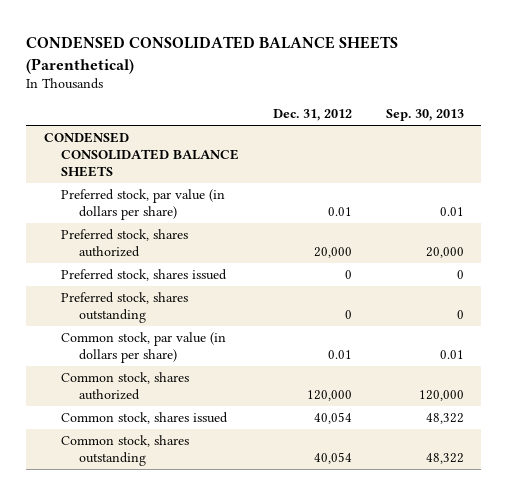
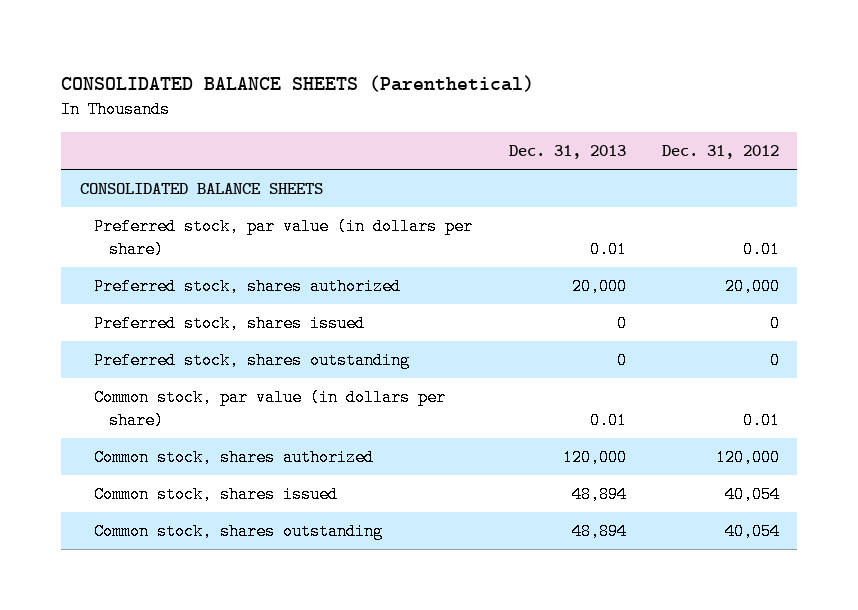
[26,36,399,74] CONDENSED CONSOLIDATED BALANCE SHEETS (Parenthetical) -> [61,74,535,92] CONSOLIDATED BALANCE SHEETS (Parenthetical)
[386,109,465,122] Sep. 30, 2013 -> none
none -> [508,145,626,160] Dec. 31, 2013
[43,132,240,177] CONDENSED CONSOLIDATED BALANCE SHEETS -> [79,183,323,195] CONSOLIDATED BALANCE SHEETS

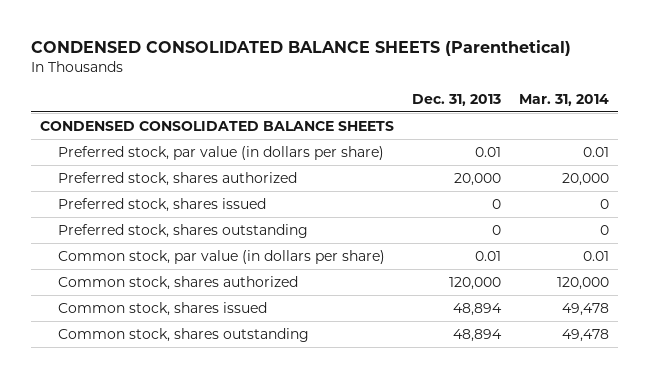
[61,74,535,92] CONSOLIDATED BALANCE SHEETS (Parenthetical) -> [31,39,572,56] CONDENSED CONSOLIDATED BALANCE SHEETS (Parenthetical)
[661,145,779,160] Dec. 31, 2012 -> none
none -> [518,93,609,106] Mar. 31, 2014
[79,183,323,195] CONSOLIDATED BALANCE SHEETS -> [39,120,394,131] CONDENSED CONSOLIDATED BALANCE SHEETS

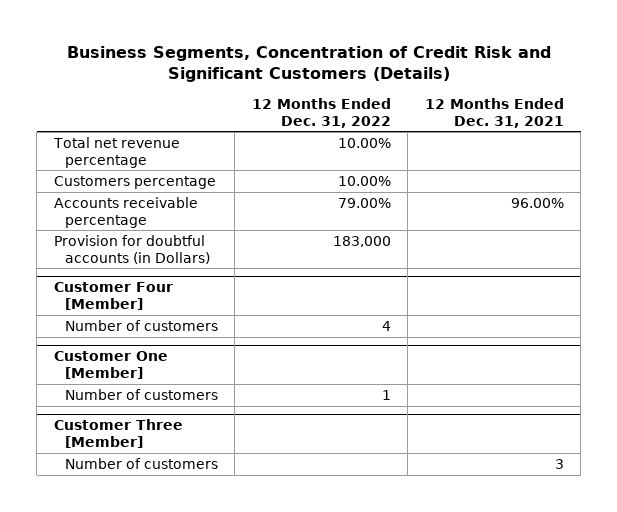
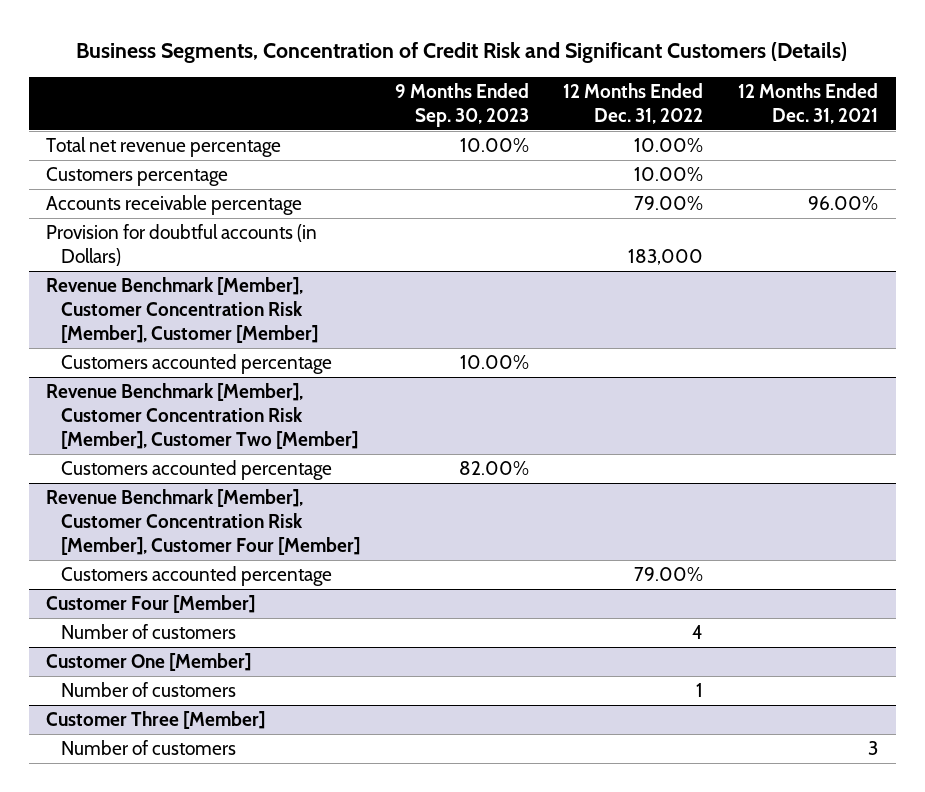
none -> [394,83,529,128] 9 Months Ended Sep. 30, 2023
none -> [46,277,318,344] Revenue Benchmark [Member], Customer Concentration Risk [Member], Customer [Member]
none -> [60,354,332,375] Customers accounted percentage
none -> [46,383,358,450] Revenue Benchmark [Member], Customer Concentration Risk [Member], Customer Two [Member]
none -> [60,460,332,481] Customers accounted percentage
none -> [46,489,360,556] Revenue Benchmark [Member], Customer Concentration Risk [Member], Customer Four [Member]
none -> [60,566,332,587] Customers accounted percentage

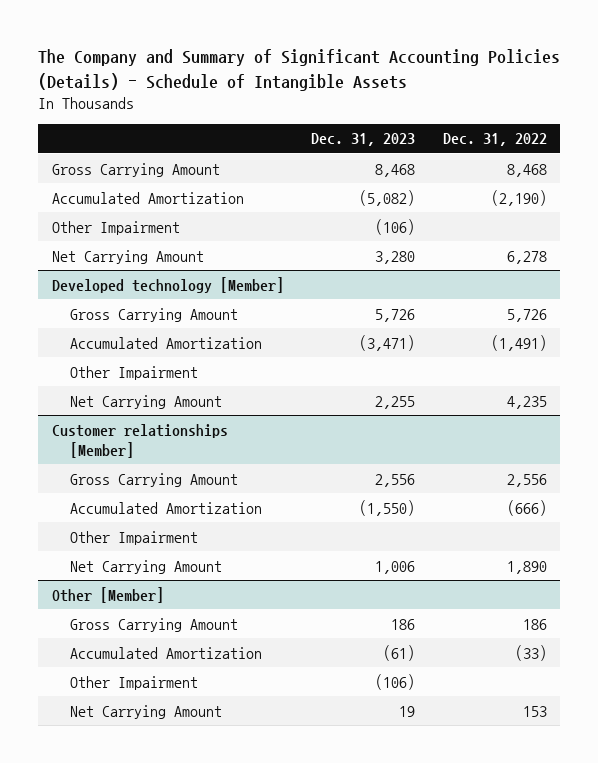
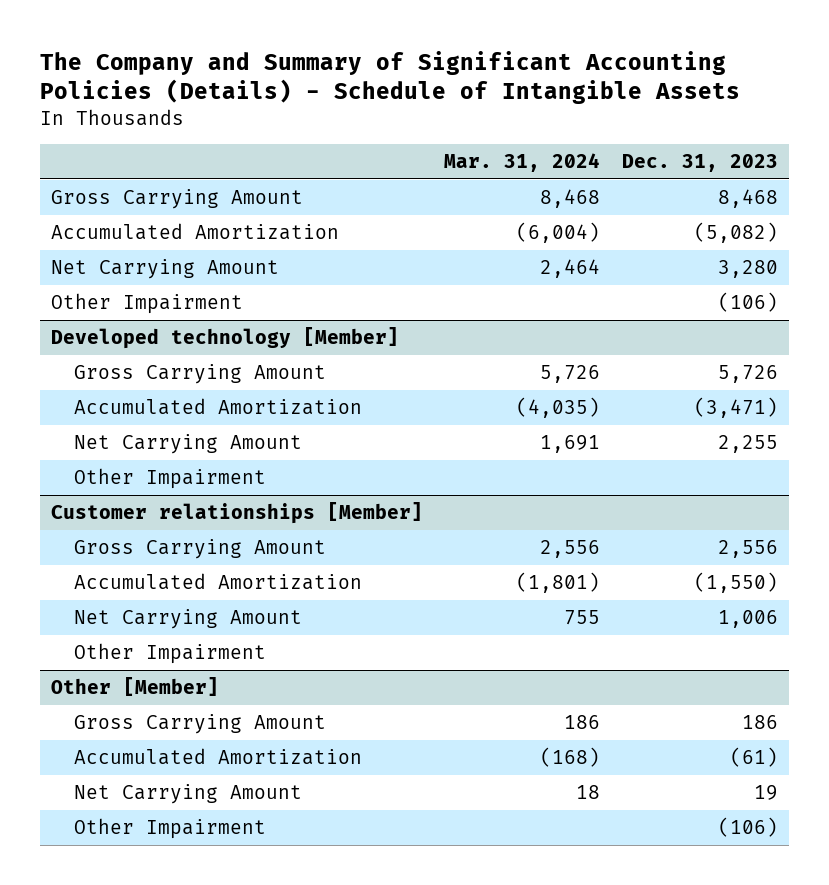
[442,133,547,147] Dec. 31, 2022 -> none
none -> [444,153,601,173] Mar. 31, 2024
[51,220,180,235] Other Impairment -> [50,293,243,315] Other Impairment
[69,365,198,380] Other Impairment -> [74,468,267,490] Other Impairment
[69,530,198,545] Other Impairment -> [74,643,267,665] Other Impairment
[69,675,198,690] Other Impairment -> [74,818,267,840] Other Impairment

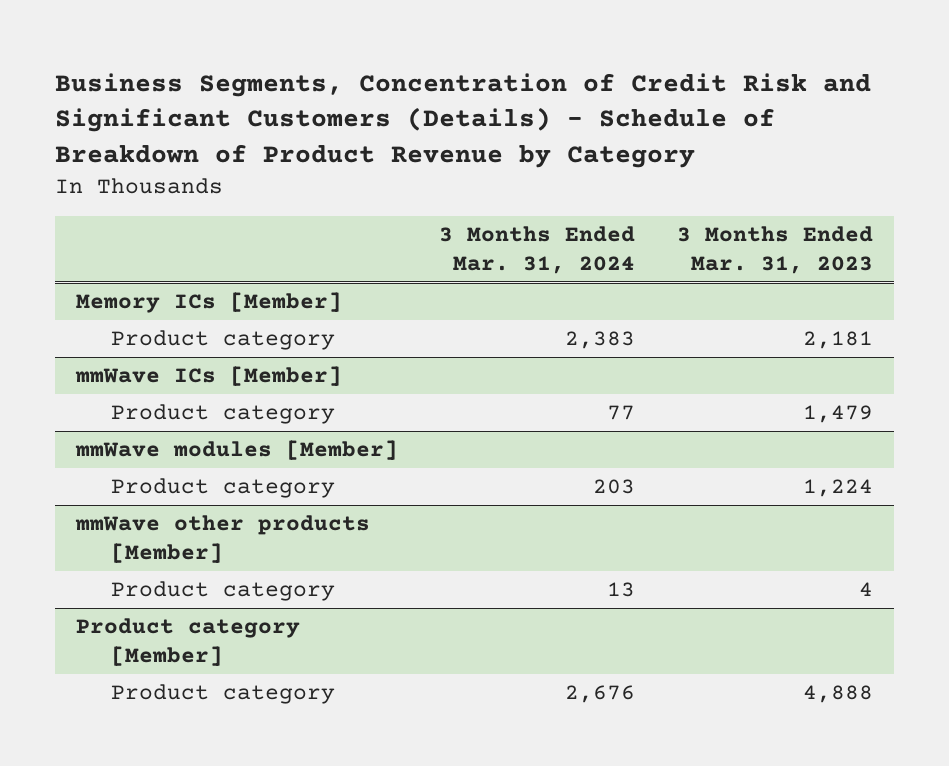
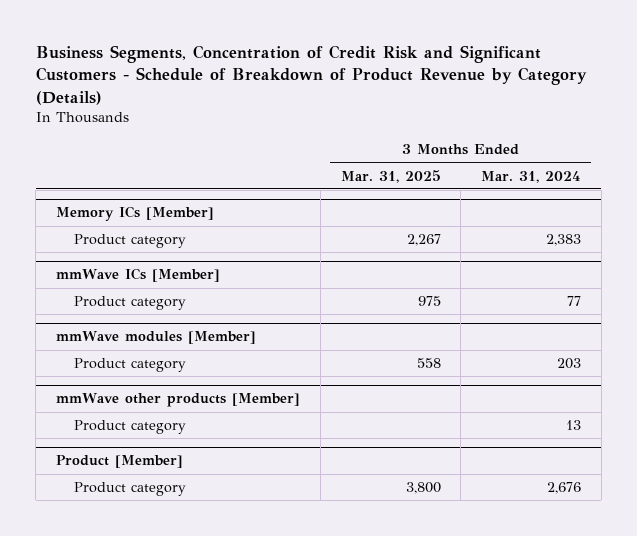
[55,72,872,168] Business Segments, Concentration of Credit Risk and Significant Customers (Details) - Schedule of Breakdown of Product Revenue by Category -> [35,45,587,105] Business Segments, Concentration of Credit Risk and Significant Customers - Schedule of Breakdown of Product Revenue by Category (Details)
[676,226,873,274] 3 Months Ended Mar. 31, 2023 -> none
none -> [340,169,441,183] Mar. 31, 2025
[75,618,300,666] Product category [Member] -> [56,455,184,469] Product [Member]

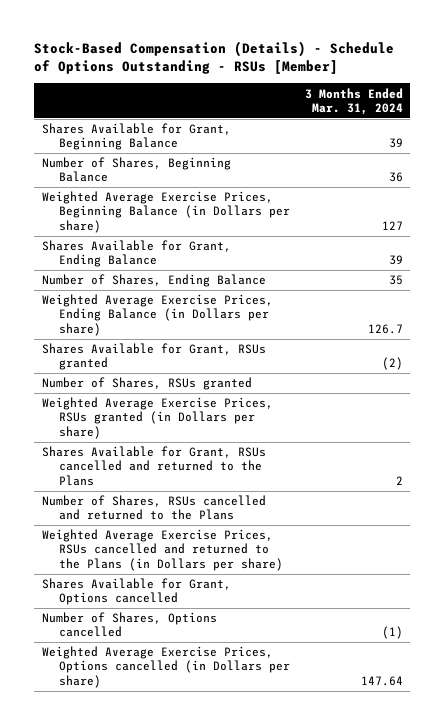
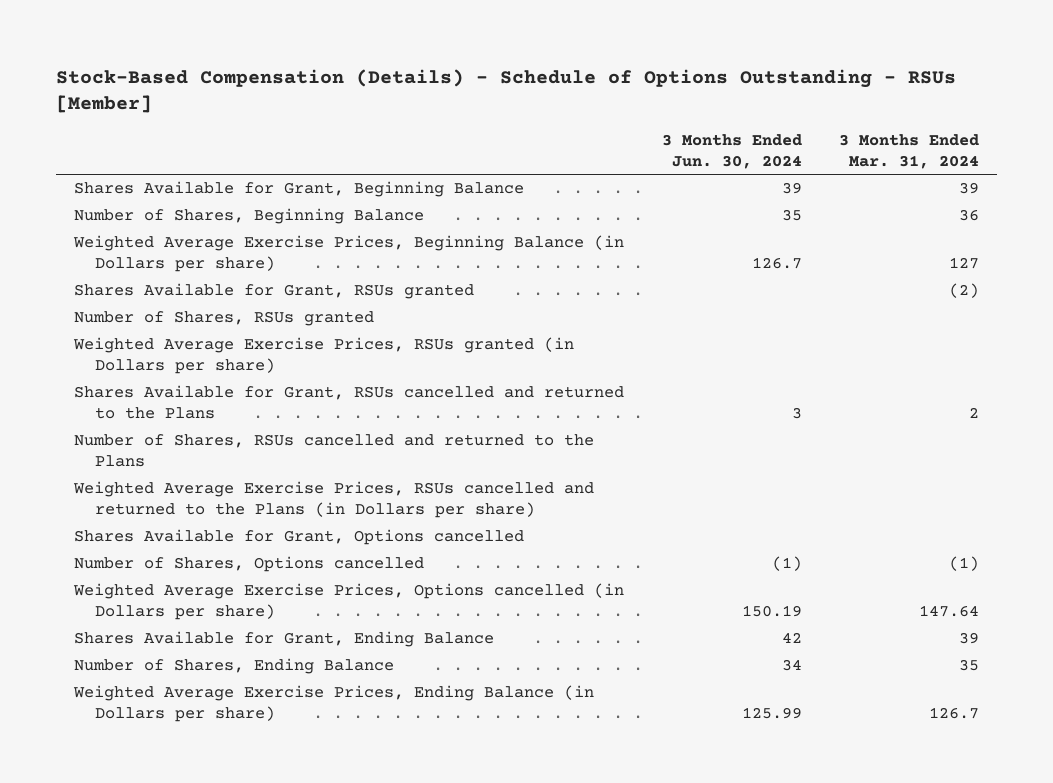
none -> [661,134,802,169] 3 Months Ended Jun. 30, 2024
[41,240,231,268] Shares Available for Grant, Ending Balance -> [74,631,495,648] Shares Available for Grant, Ending Balance
[41,274,266,288] Number of Shares, Ending Balance -> [74,658,395,675] Number of Shares, Ending Balance
[41,294,273,336] Weighted Average Exercise Prices, Ending Balance (in Dollars per share) -> [73,685,595,723] Weighted Average Exercise Prices, Ending Balance (in Dollars per share)

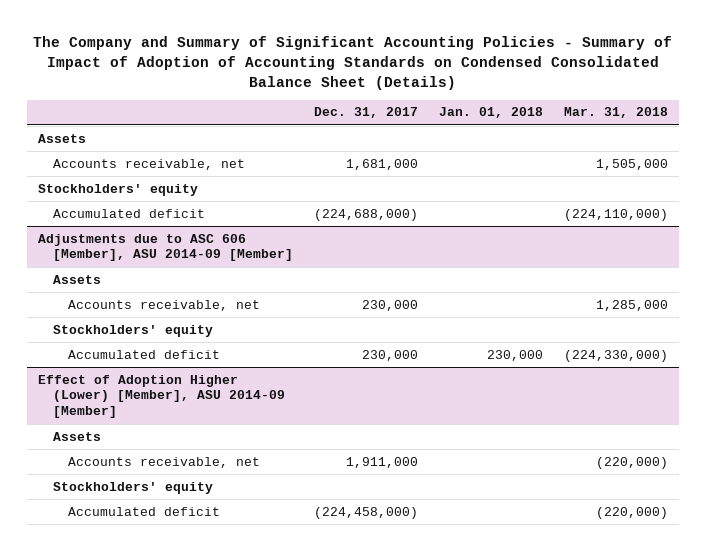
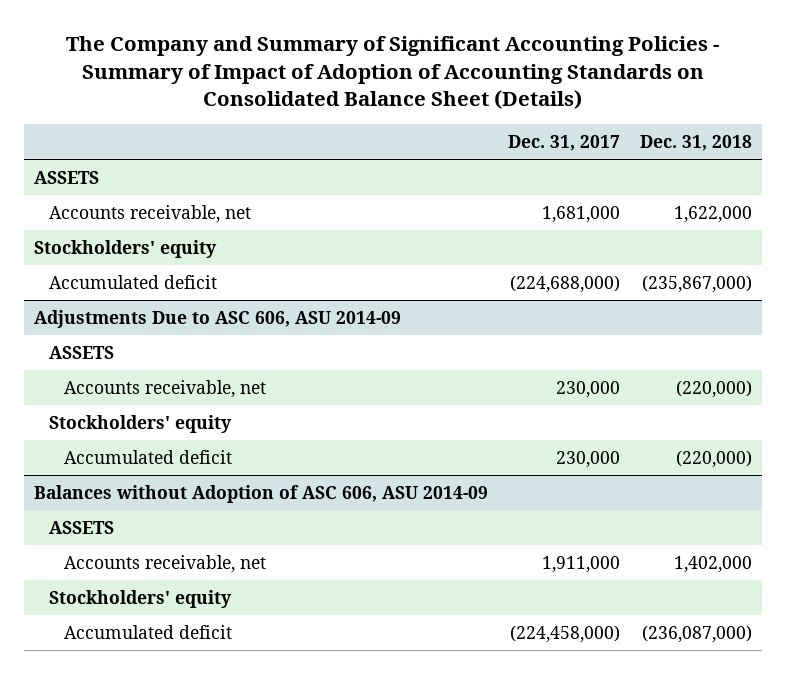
[33,36,673,90] The Company and Summary of Significant Accounting Policies - Summary of Impact of Adoption of Accounting Standards on Condensed Consolidated Balance Sheet (Details) -> [65,36,719,110] The Company and Summary of Significant Accounting Policies - Summary of Impact of Adoption of Accounting Standards on Consolidated Balance Sheet (Details)
[439,107,544,119] Jan. 01, 2018 -> none
[564,107,669,119] Mar. 31, 2018 -> none
none -> [639,135,752,152] Dec. 31, 2018
[37,133,86,143] Assets -> [33,170,99,184] ASSETS
[37,233,294,262] Adjustments due to ASC 606 [Member], ASU 2014-09 [Member] -> [33,309,401,328] Adjustments Due to ASC 606, ASU 2014-09
[53,274,102,284] Assets -> [48,345,114,359] ASSETS
[37,374,286,419] Effect of Adoption Higher (Lower) [Member], ASU 2014-09 [Member] -> none
none -> [33,484,488,503] Balances without Adoption of ASC 606, ASU 2014-09
[53,431,102,441] Assets -> [48,520,114,534] ASSETS

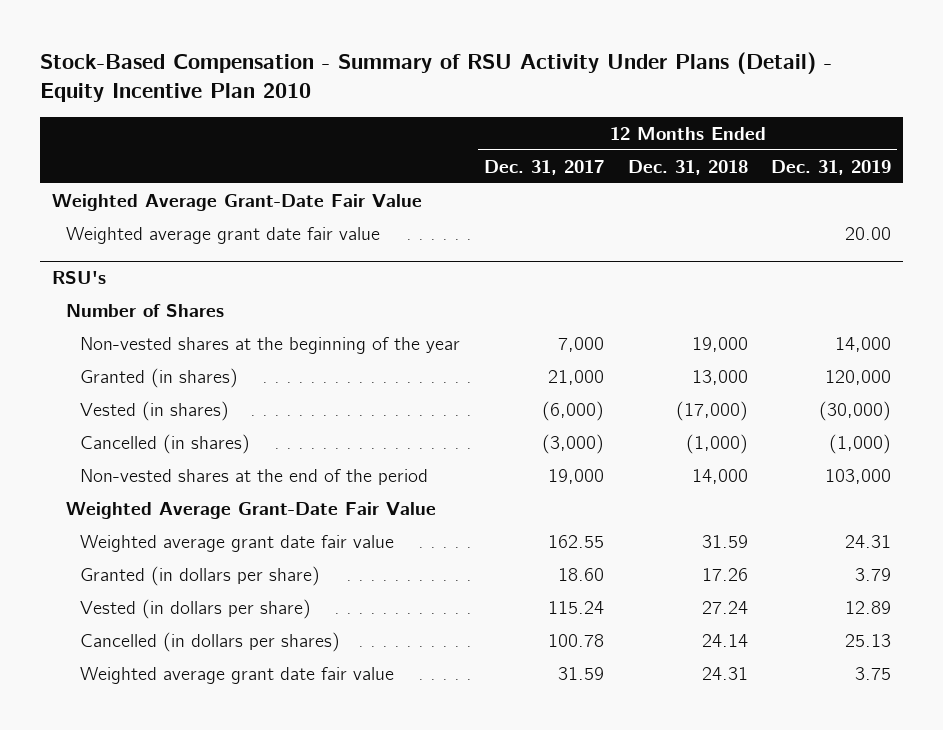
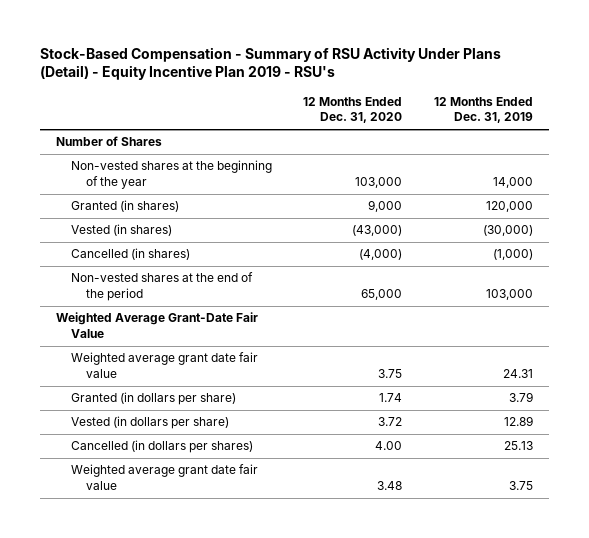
[39,51,832,102] Stock-Based Compensation - Summary of RSU Activity Under Plans (Detail) - Equity Incentive Plan 2010 -> [40,46,502,81] Stock-Based Compensation - Summary of RSU Activity Under Plans (Detail) - Equity Incentive Plan 2019 - RSU's
[484,159,605,175] Dec. 31, 2017 -> none
[627,159,748,175] Dec. 31, 2018 -> none
none -> [303,96,403,124] 12 Months Ended Dec. 31, 2020
[51,193,422,211] Weighted Average Grant-Date Fair Value -> none
[66,226,381,244] Weighted average grant date fair value -> none
[51,271,106,285] RSU's -> none

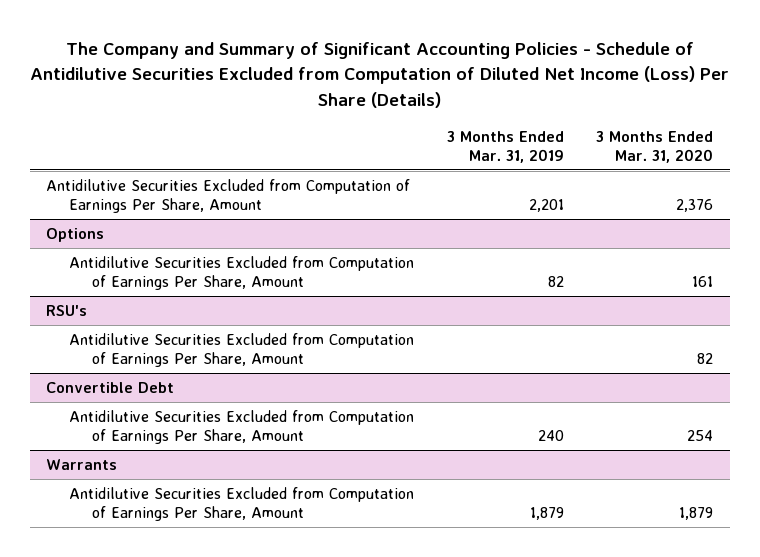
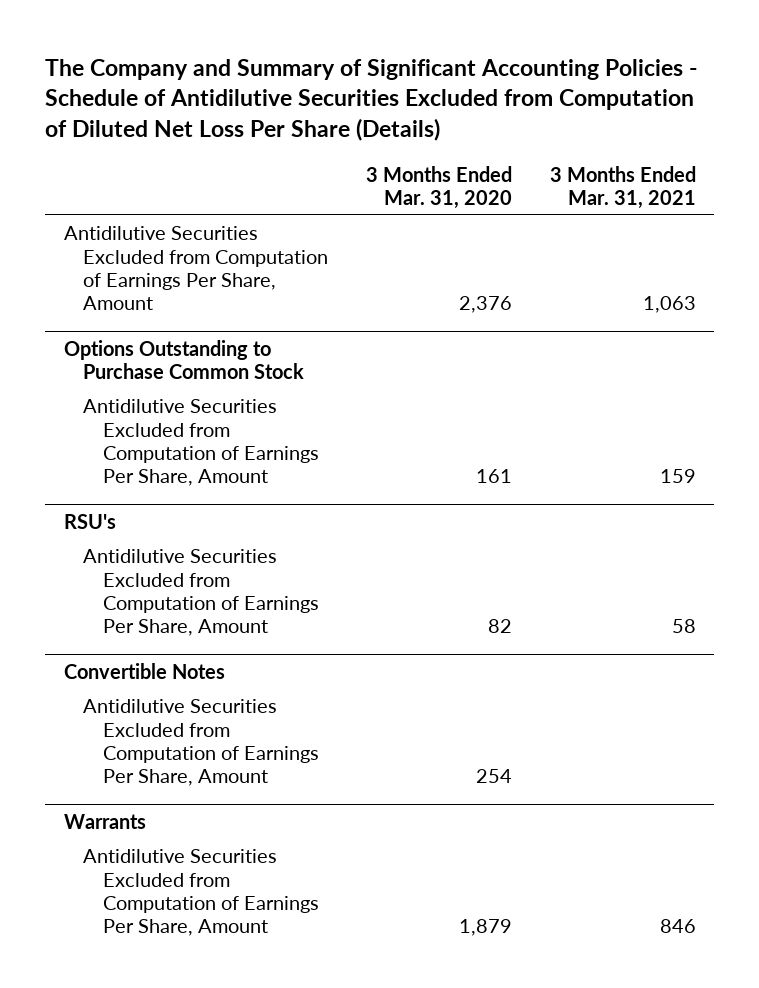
[29,42,729,108] The Company and Summary of Significant Accounting Policies - Schedule of Antidilutive Securities Excluded from Computation of Diluted Net Income (Loss) Per Share (Details) -> [44,58,698,142] The Company and Summary of Significant Accounting Policies - Schedule of Antidilutive Securities Excluded from Computation of Diluted Net Loss Per Share (Details)
[446,130,564,163] 3 Months Ended Mar. 31, 2019 -> none
none -> [549,165,696,209] 3 Months Ended Mar. 31, 2021
[46,227,105,242] Options -> [63,340,305,380] Options Outstanding to Purchase Common Stock
[46,381,175,393] Convertible Debt -> [63,663,225,680] Convertible Notes

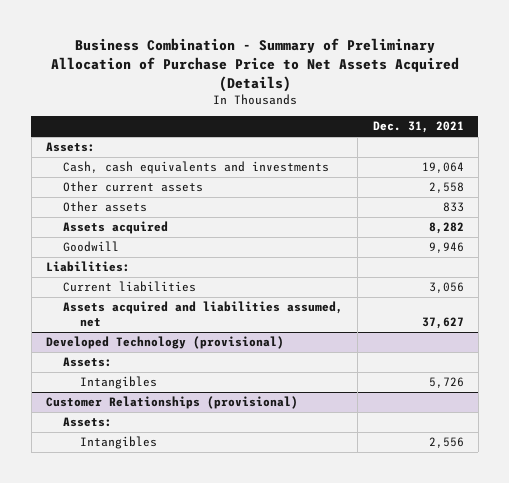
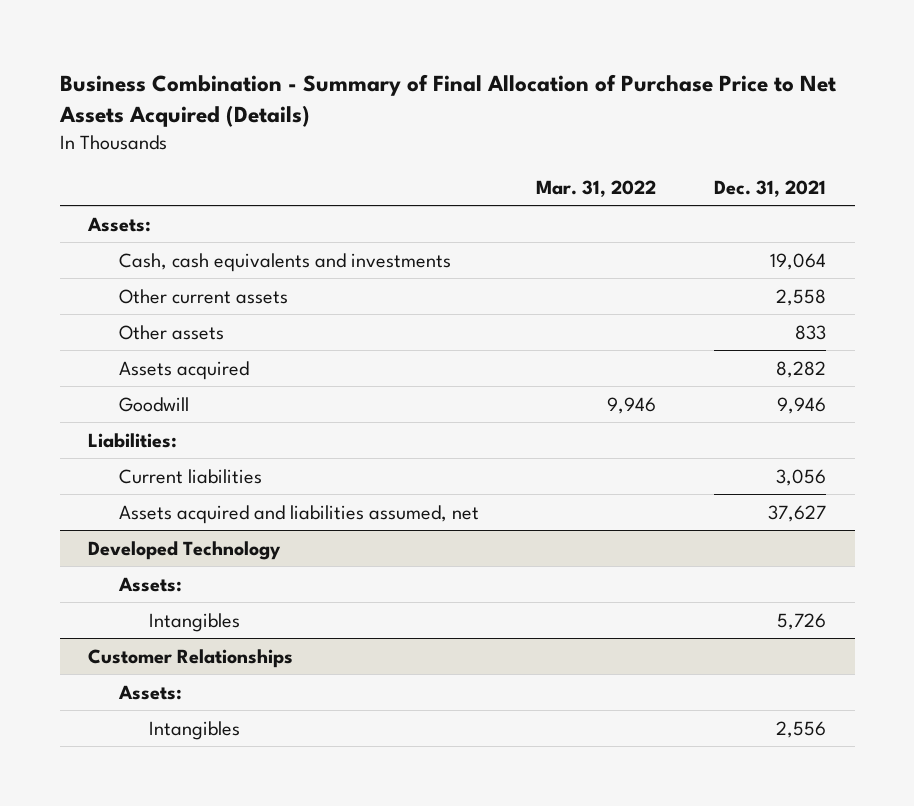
[50,37,459,92] Business Combination - Summary of Preliminary Allocation of Purchase Price to Net Assets Acquired (Details) -> [58,73,836,127] Business Combination - Summary of Final Allocation of Purchase Price to Net Assets Acquired (Details)
none -> [536,179,657,197] Mar. 31, 2022
[45,336,284,350] Developed Technology (provisional) -> [88,540,282,560] Developed Technology
[45,396,298,410] Customer Relationships (provisional) -> [88,648,294,668] Customer Relationships

